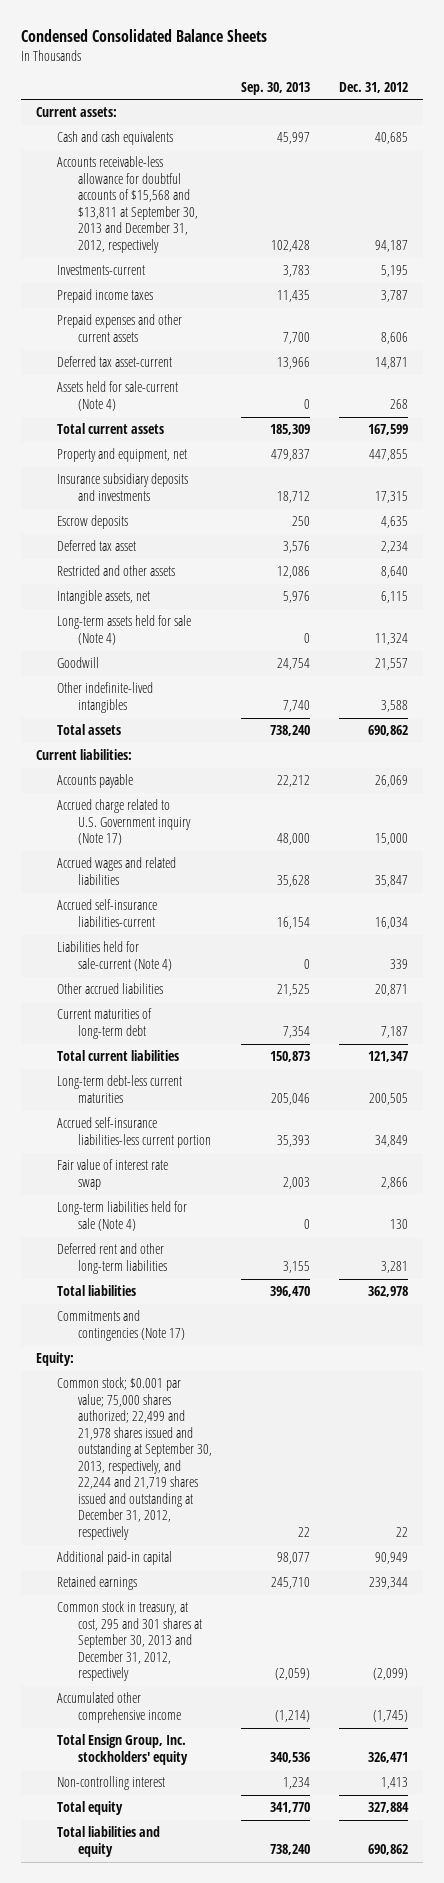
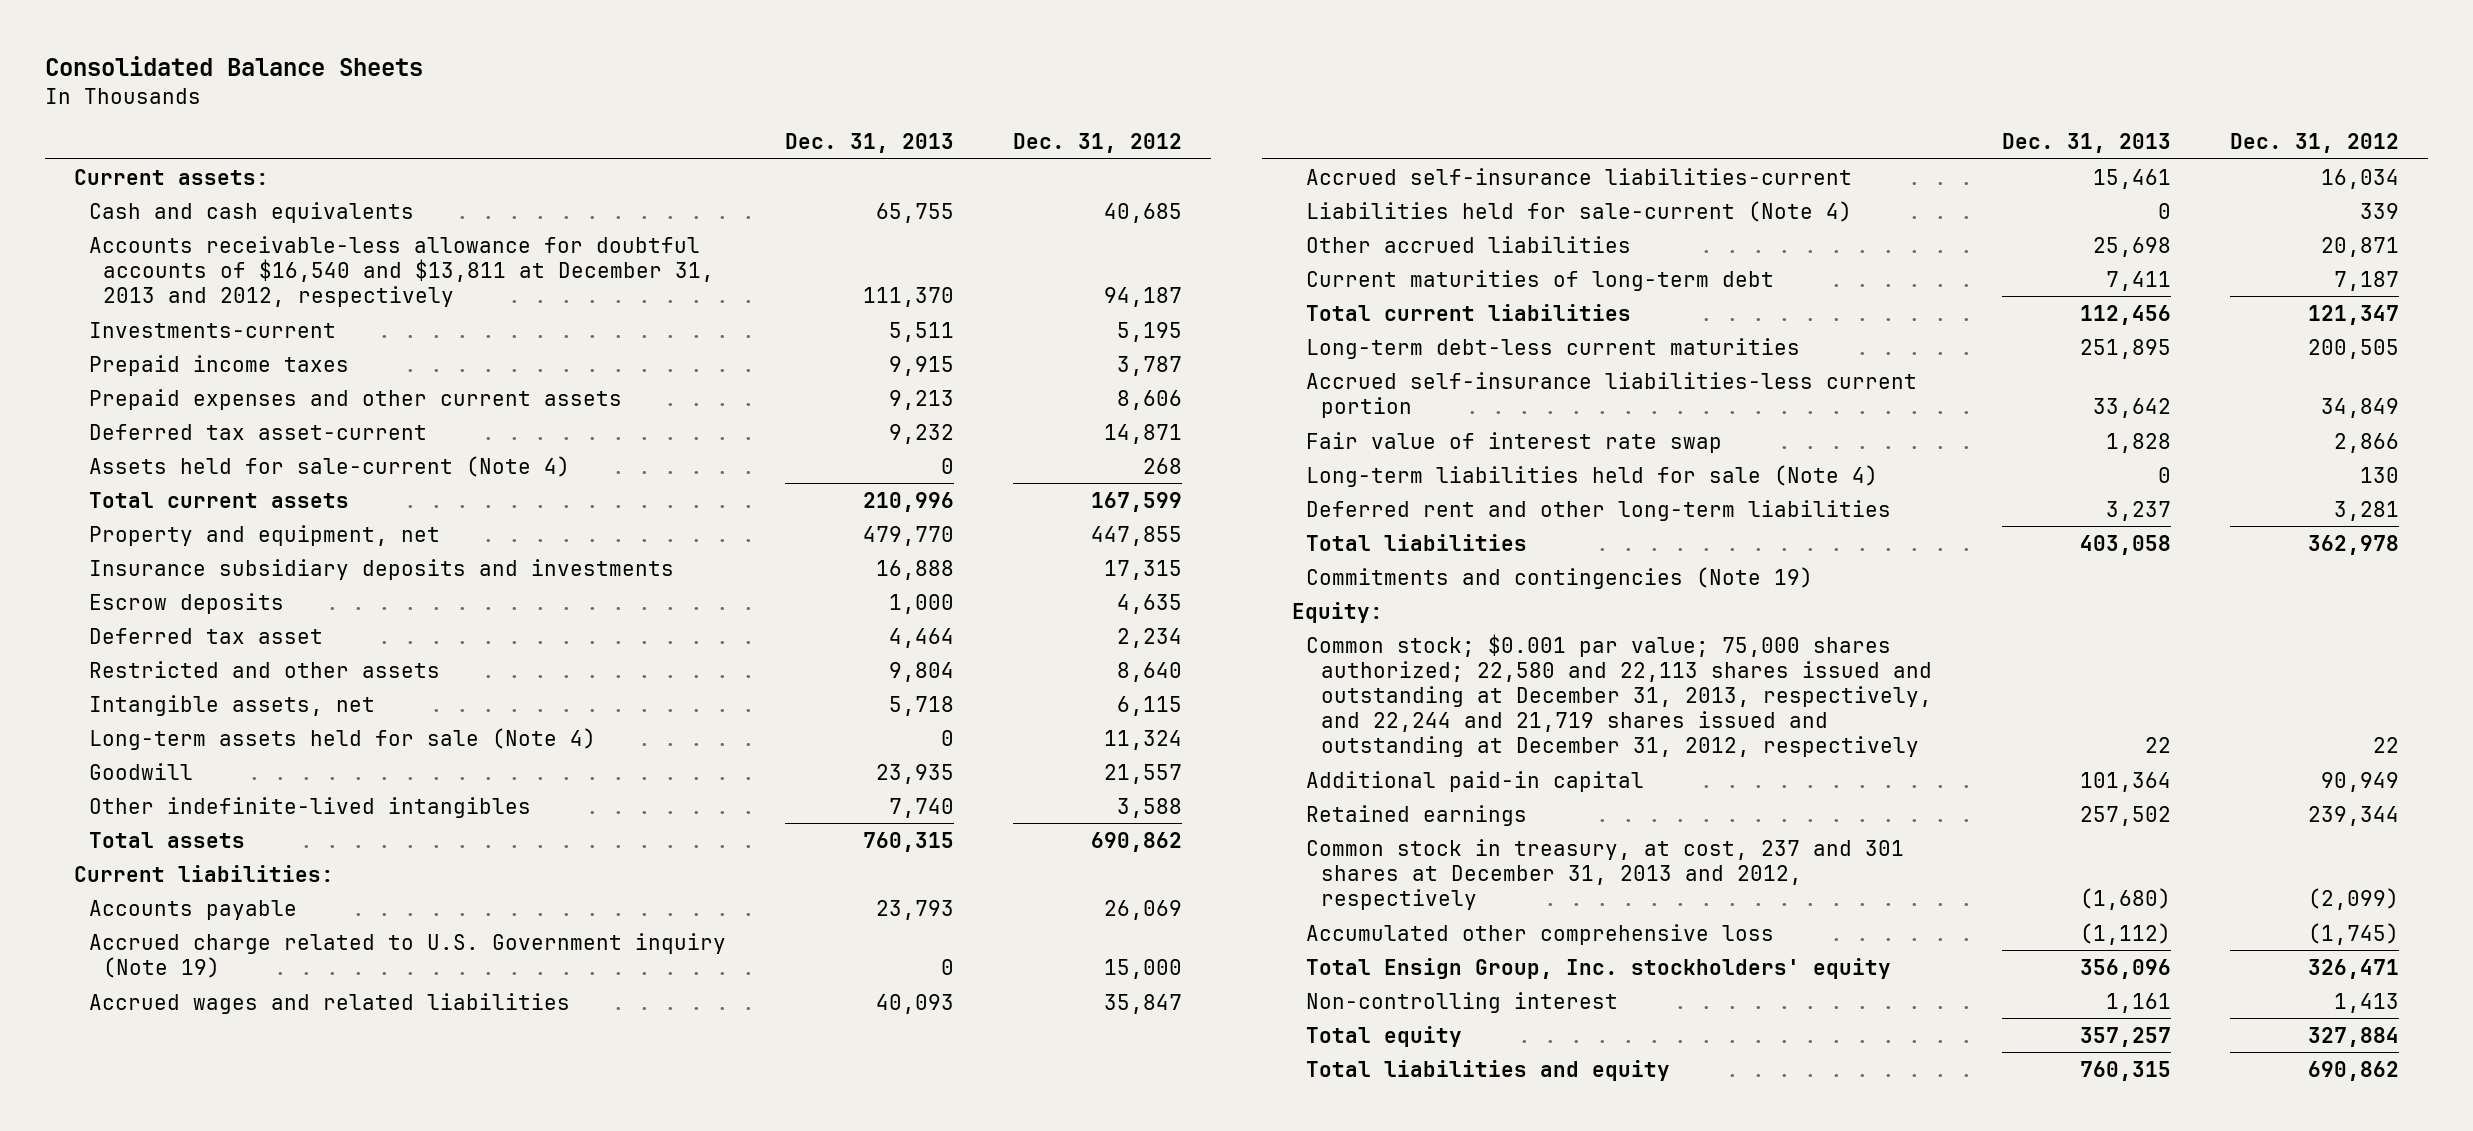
[21,29,268,43] Condensed Consolidated Balance Sheets -> [44,56,423,77] Consolidated Balance Sheets
[241,81,311,95] Sep. 30, 2013 -> none
none -> [784,133,954,154] Dec. 31, 2013
[56,156,198,253] Accounts receivable-less allowance for doubtful accounts of $15,568 and $13,811 at September 30, 2013 and December 31, 2012, respectively -> [88,235,715,307] Accounts receivable-less allowance for doubtful accounts of $16,540 and $13,811 at December 31, 2013 and 2012, respectively
[56,799,191,846] Accrued charge related to U.S. Government inquiry (Note 17) -> [88,932,726,978] Accrued charge related to U.S. Government inquiry (Note 19)
[56,1310,185,1341] Commitments and contingencies (Note 17) -> [1306,566,1814,589] Commitments and contingencies (Note 19)
[56,1377,212,1540] Common stock; $0.001 par value; 75,000 shares authorized; 22,499 and 21,978 shares issued and outstanding at September 30, 2013, respectively, and 22,244 and 21,719 shares issued and outstanding at December 31, 2012, respectively -> [1306,633,1932,758] Common stock; $0.001 par value; 75,000 shares authorized; 22,580 and 22,113 shares issued and outstanding at December 31, 2013, respectively, and 22,244 and 21,719 shares issued and outstanding at December 31, 2012, respectively
[56,1601,202,1682] Common stock in treasury, at cost, 295 and 301 shares at September 30, 2013 and December 31, 2012, respectively -> [1306,838,1905,910] Common stock in treasury, at cost, 237 and 301 shares at December 31, 2013 and 2012, respectively
[56,1692,181,1723] Accumulated other comprehensive income -> [1306,923,1775,945] Accumulated other comprehensive loss

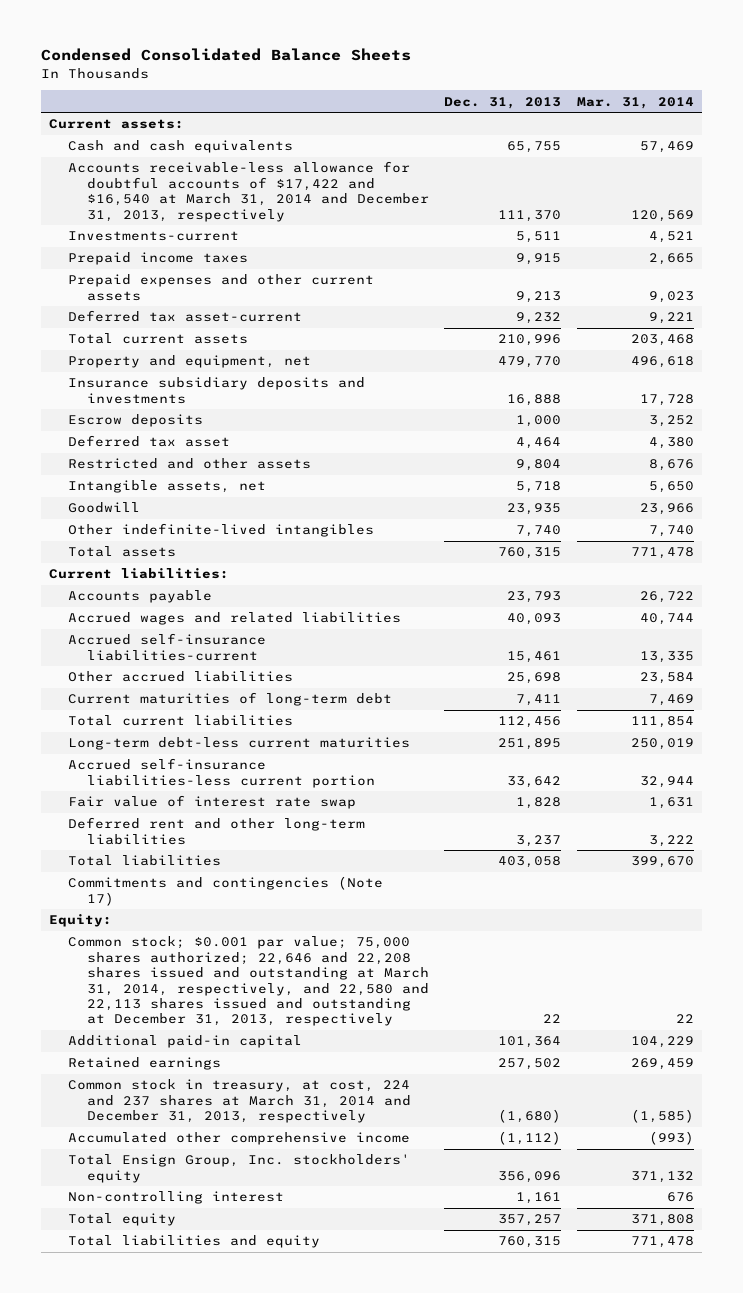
[44,56,423,77] Consolidated Balance Sheets -> [40,48,411,62] Condensed Consolidated Balance Sheets
[1012,133,1182,154] Dec. 31, 2012 -> none
none -> [577,96,695,109] Mar. 31, 2014
[88,235,715,307] Accounts receivable-less allowance for doubtful accounts of $16,540 and $13,811 at December 31, 2013 and 2012, respectively -> [67,161,429,222] Accounts receivable-less allowance for doubtful accounts of $17,422 and $16,540 at March 31, 2014 and December 31, 2013, respectively
[88,455,570,477] Assets held for sale-current (Note 4) -> none
[88,727,596,750] Long-term assets held for sale (Note 4) -> none
[88,932,726,978] Accrued charge related to U.S. Government inquiry (Note 19) -> none
[1306,200,1853,222] Liabilities held for sale-current (Note 4) -> none
[1306,464,1879,487] Long-term liabilities held for sale (Note 4) -> none
[1306,566,1814,589] Commitments and contingencies (Note 19) -> [67,876,383,906] Commitments and contingencies (Note 17)
[1306,633,1932,758] Common stock; $0.001 par value; 75,000 shares authorized; 22,580 and 22,113 shares issued and outstanding at December 31, 2013, respectively, and 22,244 and 21,719 shares issued and outstanding at December 31, 2012, respectively -> [67,936,429,1027] Common stock; $0.001 par value; 75,000 shares authorized; 22,646 and 22,208 shares issued and outstanding at March 31, 2014, respectively, and 22,580 and 22,113 shares issued and outstanding at December 31, 2013, respectively
[1306,838,1905,910] Common stock in treasury, at cost, 237 and 301 shares at December 31, 2013 and 2012, respectively -> [67,1079,411,1124] Common stock in treasury, at cost, 224 and 237 shares at March 31, 2014 and December 31, 2013, respectively
[1306,923,1775,945] Accumulated other comprehensive loss -> [67,1132,410,1146] Accumulated other comprehensive income

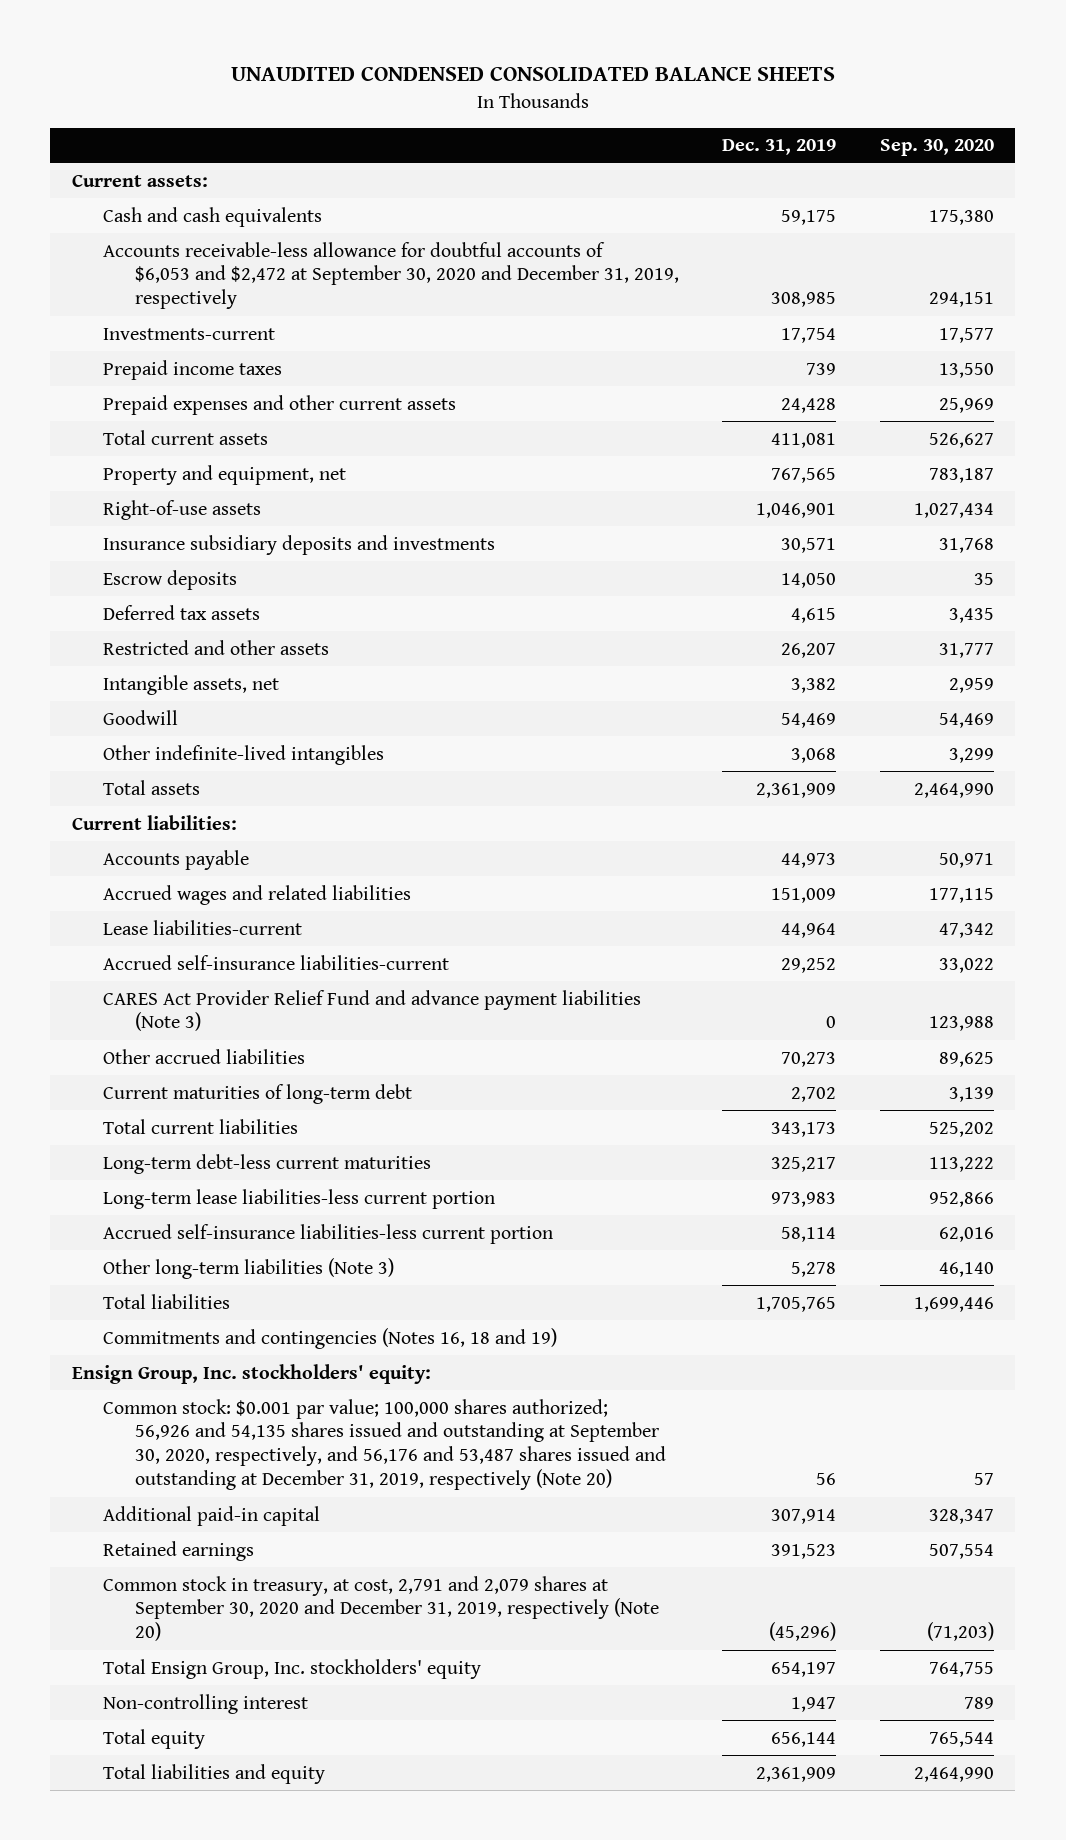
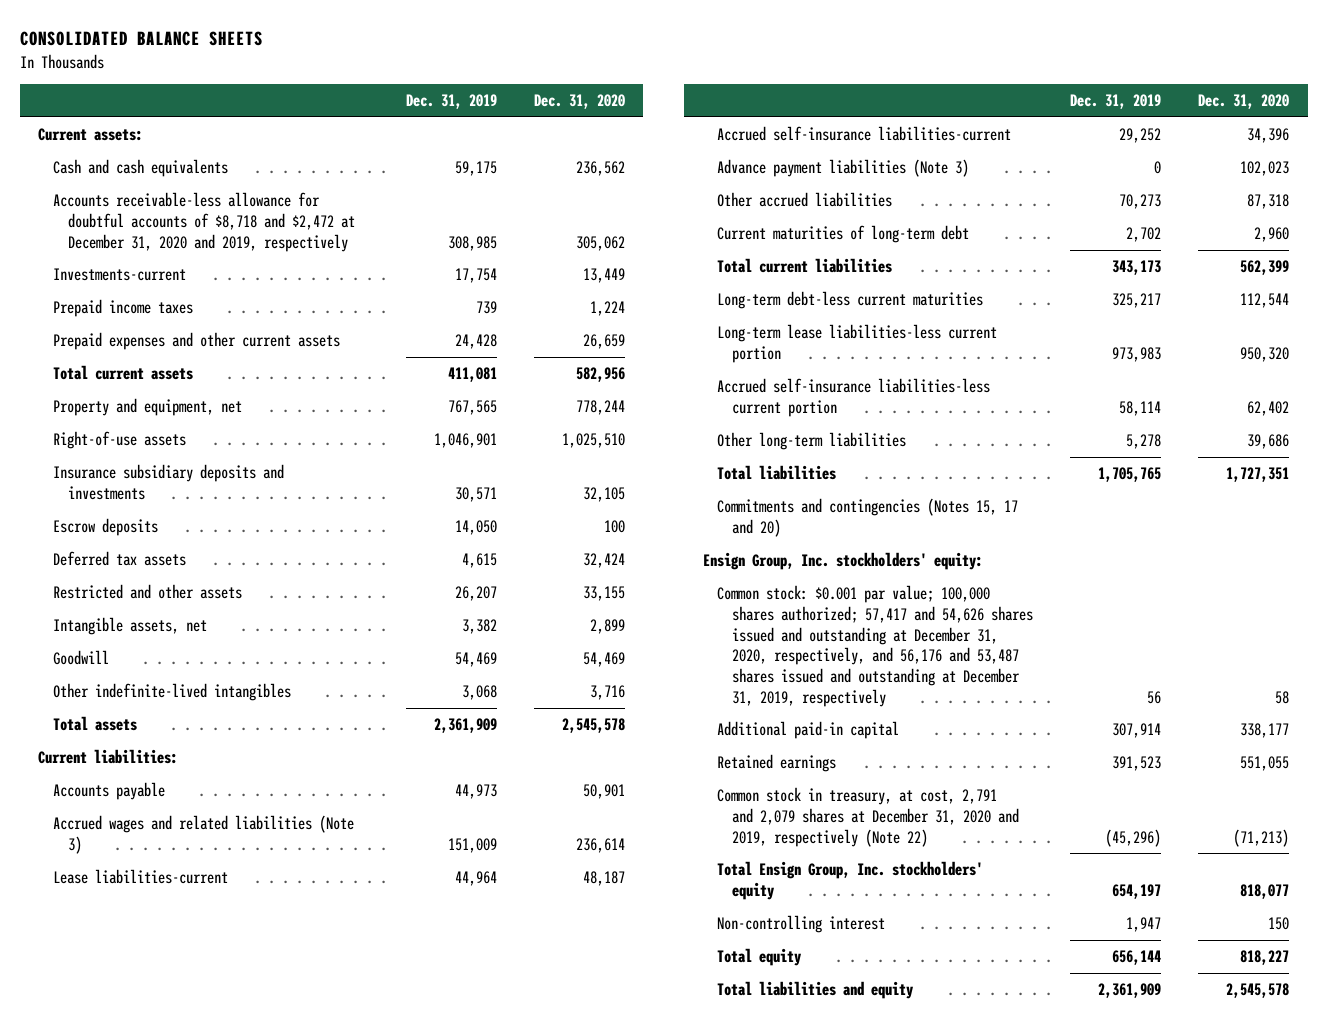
[230,65,835,81] UNAUDITED CONDENSED CONSOLIDATED BALANCE SHEETS -> [19,31,263,47] CONSOLIDATED BALANCE SHEETS
[879,139,994,157] Sep. 30, 2020 -> none
none -> [533,94,625,110] Dec. 31, 2020
[103,241,680,310] Accounts receivable-less allowance for doubtful accounts of $6,053 and $2,472 at September 30, 2020 and December 31, 2019, respectively -> [53,192,355,252] Accounts receivable-less allowance for doubtful accounts of $8,718 and $2,472 at December 31, 2020 and 2019, respectively
[103,884,412,905] Accrued wages and related liabilities -> [53,815,355,854] Accrued wages and related liabilities (Note 3)
[103,989,642,1032] CARES Act Provider Relief Fund and advance payment liabilities (Note 3) -> [717,159,970,178] Advance payment liabilities (Note 3)
[103,1257,395,1279] Other long-term liabilities (Note 3) -> [717,432,907,451] Other long-term liabilities
[103,1327,558,1349] Commitments and contingencies (Notes 16, 18 and 19) -> [717,498,1019,537] Commitments and contingencies (Notes 15, 17 and 20)
[103,1398,667,1491] Common stock: $0.001 par value; 100,000 shares authorized; 56,926 and 54,135 shares issued and outstanding at September 30, 2020, respectively, and 56,176 and 53,487 shares issued and outstanding at December 31, 2019, respectively (Note 20) -> [717,585,1034,707] Common stock: $0.001 par value; 100,000 shares authorized; 57,417 and 54,626 shares issued and outstanding at December 31, 2020, respectively, and 56,176 and 53,487 shares issued and outstanding at December 31, 2019, respectively
[103,1575,660,1642] Common stock in treasury, at cost, 2,791 and 2,079 shares at September 30, 2020 and December 31, 2019, respectively (Note 20) -> [717,787,1020,847] Common stock in treasury, at cost, 2,791 and 2,079 shares at December 31, 2020 and 2019, respectively (Note 22)

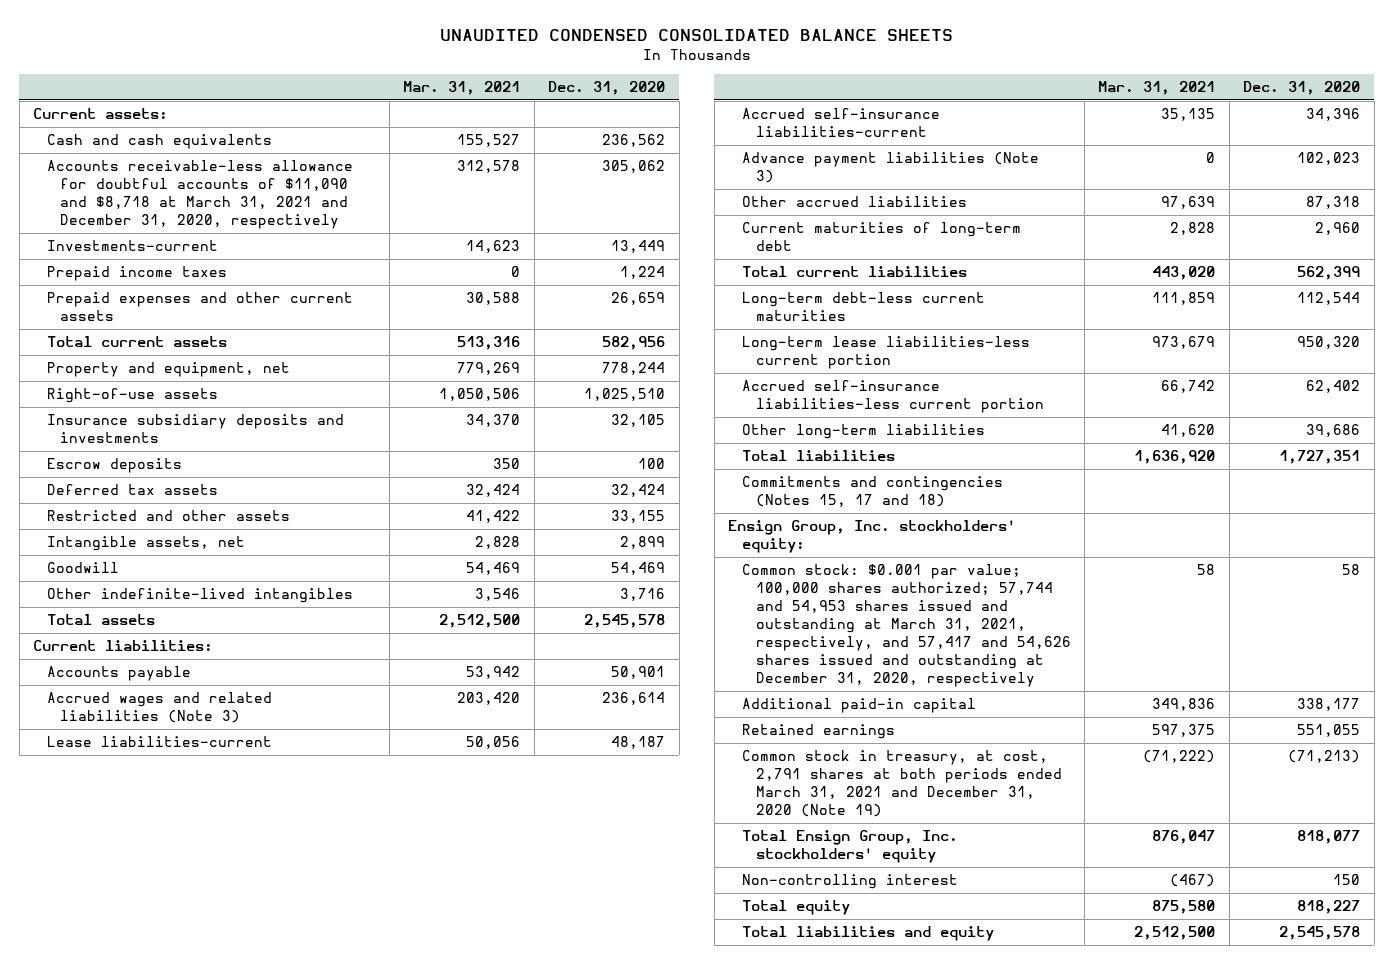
[19,31,263,47] CONSOLIDATED BALANCE SHEETS -> [439,28,953,41] UNAUDITED CONDENSED CONSOLIDATED BALANCE SHEETS
[405,94,497,110] Dec. 31, 2019 -> none
none -> [403,81,521,96] Mar. 31, 2021
[53,192,355,252] Accounts receivable-less allowance for doubtful accounts of $8,718 and $2,472 at December 31, 2020 and 2019, respectively -> [46,160,353,230] Accounts receivable-less allowance for doubtful accounts of $11,090 and $8,718 at March 31, 2021 and December 31, 2020, respectively
[717,498,1019,537] Commitments and contingencies (Notes 15, 17 and 20) -> [741,476,1003,508] Commitments and contingencies (Notes 15, 17 and 18)
[717,585,1034,707] Common stock: $0.001 par value; 100,000 shares authorized; 57,417 and 54,626 shares issued and outstanding at December 31, 2020, respectively, and 56,176 and 53,487 shares issued and outstanding at December 31, 2019, respectively -> [741,564,1071,688] Common stock: $0.001 par value; 100,000 shares authorized; 57,744 and 54,953 shares issued and outstanding at March 31, 2021, respectively, and 57,417 and 54,626 shares issued and outstanding at December 31, 2020, respectively
[717,787,1020,847] Common stock in treasury, at cost, 2,791 and 2,079 shares at December 31, 2020 and 2019, respectively (Note 22) -> [741,750,1062,818] Common stock in treasury, at cost, 2,791 shares at both periods ended March 31, 2021 and December 31, 2020 (Note 19)

